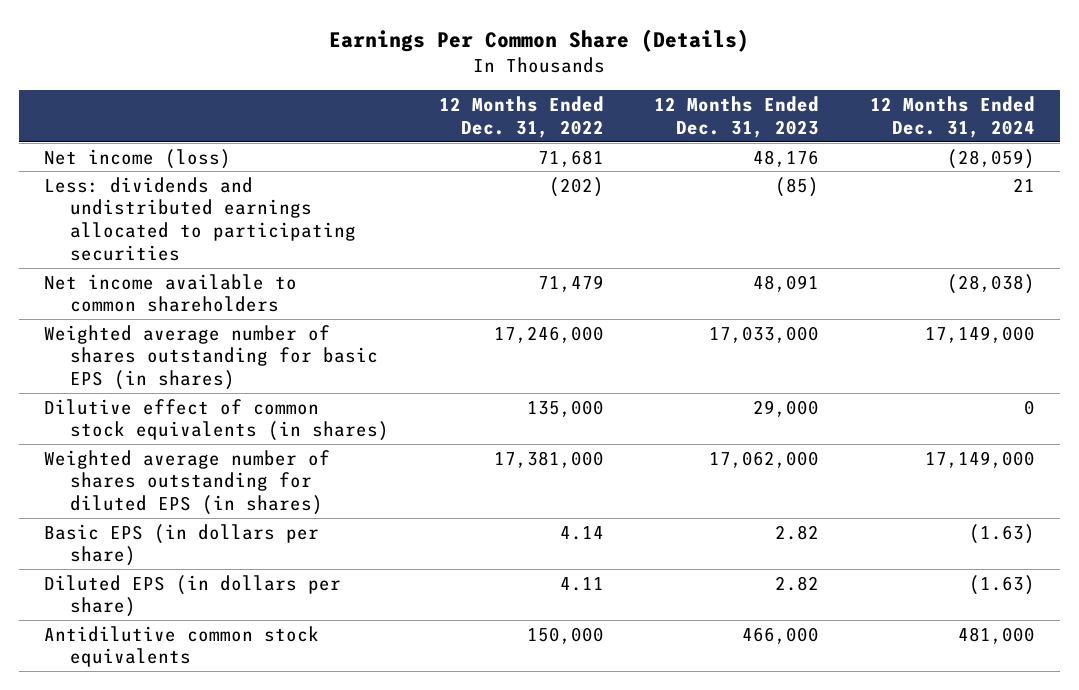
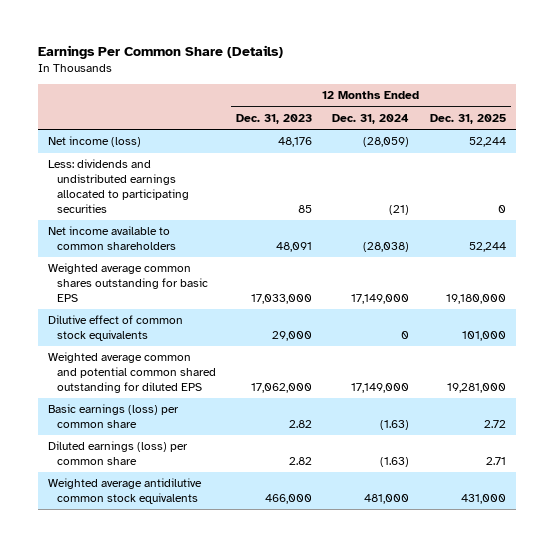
[438,95,604,138] 12 Months Ended Dec. 31, 2022 -> none
none -> [429,113,506,124] Dec. 31, 2025
[775,176,820,197] (85) -> [298,204,313,213] 85
[1012,177,1035,192] 21 -> [389,204,410,215] (21)
[43,324,378,391] Weighted average number of shares outstanding for basic EPS (in shares) -> [47,263,208,302] Weighted average common shares outstanding for basic EPS
[43,398,389,442] Dilutive effect of common stock equivalents (in shares) -> [47,315,183,342] Dilutive effect of common stock equivalents
[43,449,330,516] Weighted average number of shares outstanding for diluted EPS (in shares) -> [47,352,216,393] Weighted average common and potential common shared outstanding for diluted EPS
[43,523,319,567] Basic EPS (in dollars per share) -> [47,404,179,429] Basic earnings (loss) per common share
[43,574,341,618] Diluted EPS (in dollars per share) -> [47,441,188,466] Diluted earnings (loss) per common share
[43,625,319,668] Antidilutive common stock equivalents -> [47,478,202,505] Weighted average antidilutive common stock equivalents

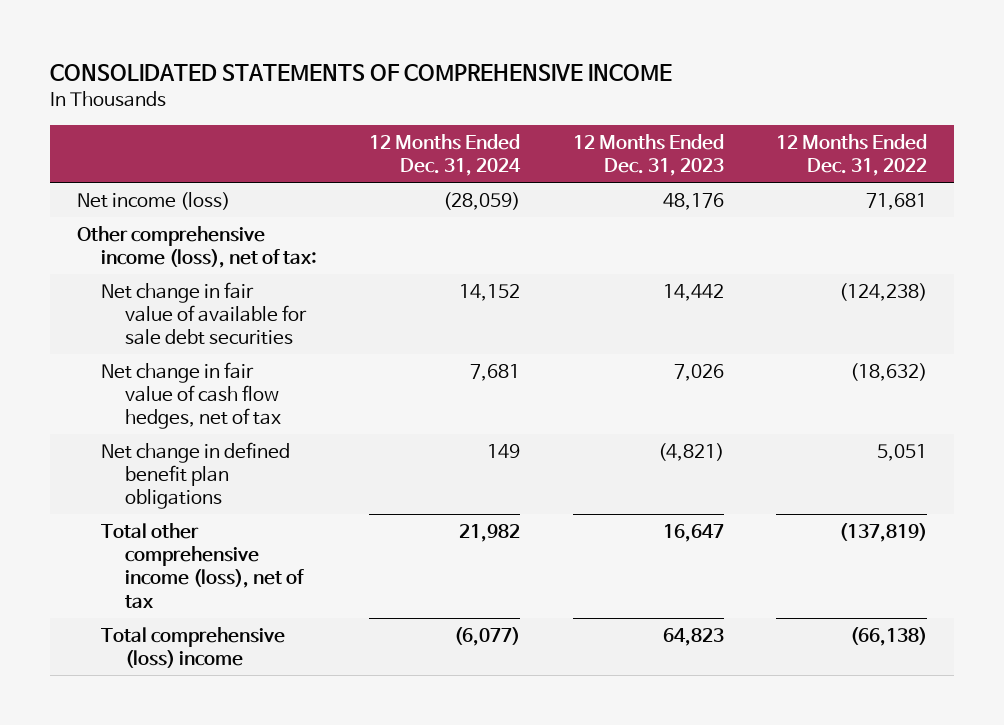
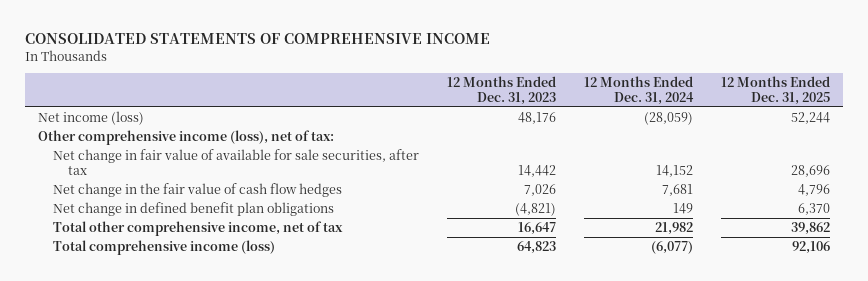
[776,133,928,177] 12 Months Ended Dec. 31, 2022 -> none
none -> [720,76,830,105] 12 Months Ended Dec. 31, 2025
[100,281,307,346] Net change in fair value of available for sale debt securities -> [53,149,420,175] Net change in fair value of available for sale securities, after tax
[100,361,281,430] Net change in fair value of cash flow hedges, net of tax -> [53,183,343,198] Net change in the fair value of cash flow hedges
[100,522,304,608] Total other comprehensive income (loss), net of tax -> [53,221,344,237] Total other comprehensive income, net of tax
[100,626,285,669] Total comprehensive (loss) income -> [53,240,276,256] Total comprehensive income (loss)

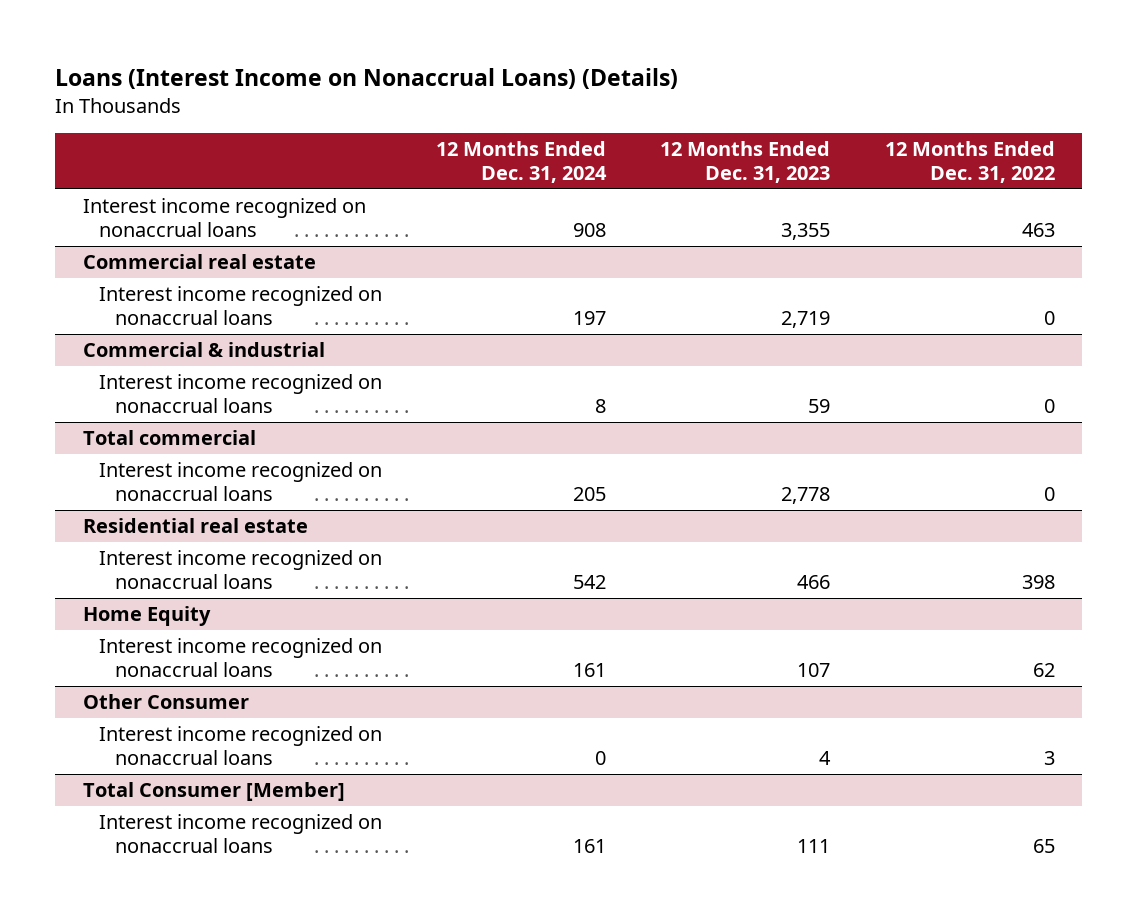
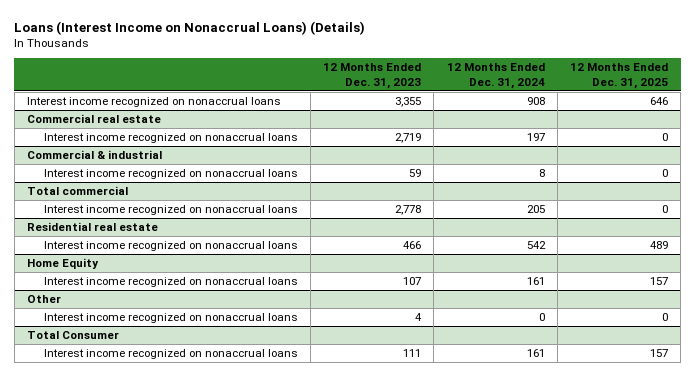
[884,140,1055,184] 12 Months Ended Dec. 31, 2022 -> none
none -> [570,63,669,89] 12 Months Ended Dec. 31, 2025
[82,693,249,709] Other Consumer -> [26,294,61,303] Other
[82,781,345,801] Total Consumer [Member] -> [26,330,119,339] Total Consumer

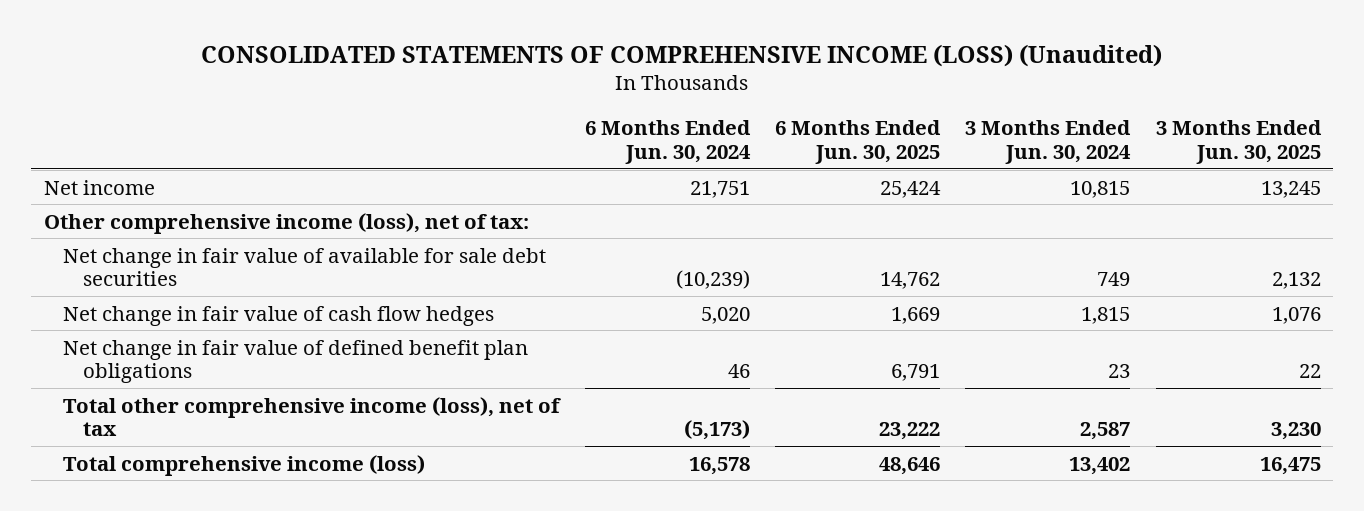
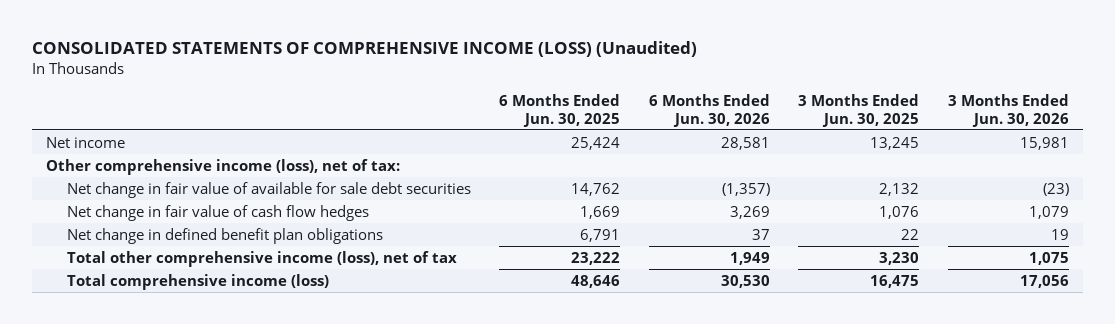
[584,120,751,164] 6 Months Ended Jun. 30, 2024 -> none
[965,120,1132,164] 3 Months Ended Jun. 30, 2024 -> none
none -> [648,93,770,127] 6 Months Ended Jun. 30, 2026
none -> [947,93,1069,127] 3 Months Ended Jun. 30, 2026
[63,339,529,384] Net change in fair value of defined benefit plan obligations -> [66,227,383,244] Net change in defined benefit plan obligations

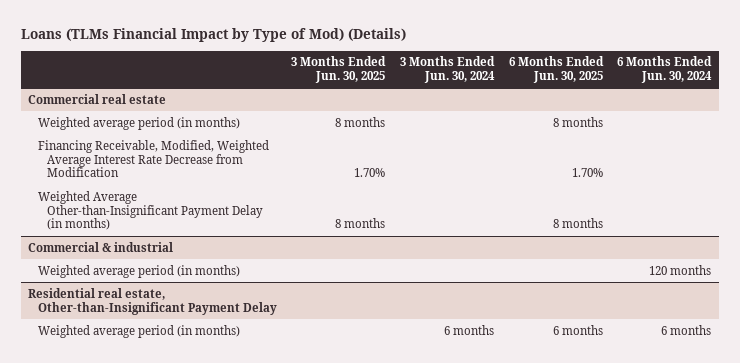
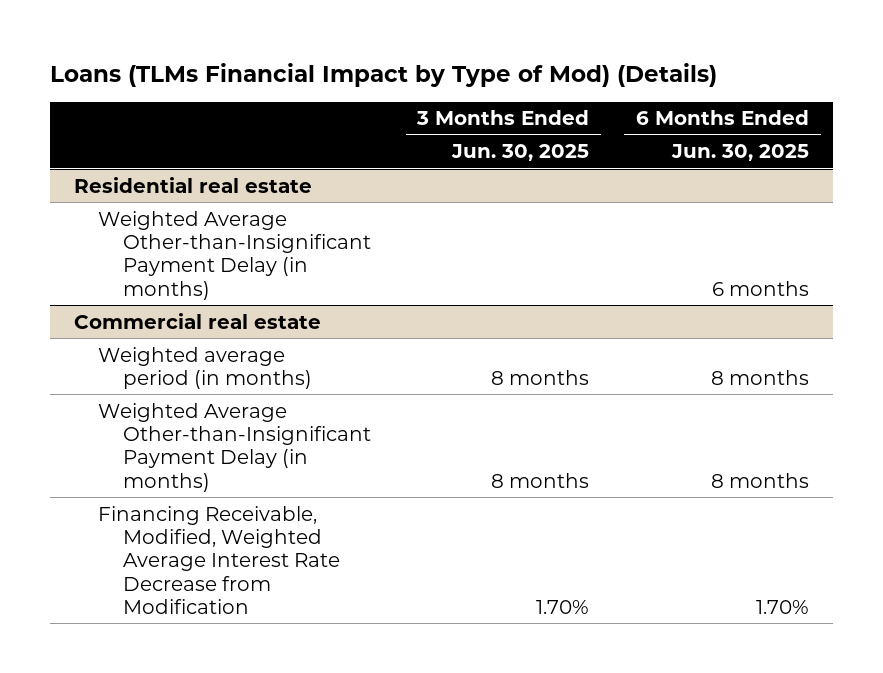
[399,56,495,84] 3 Months Ended Jun. 30, 2024 -> none
[617,56,713,84] 6 Months Ended Jun. 30, 2024 -> none
none -> [73,176,312,193] Residential real estate
none -> [98,210,371,300] Weighted Average Other-than-Insignificant Payment Delay (in months)
[28,241,174,252] Commercial & industrial -> none
[37,264,240,278] Weighted average period (in months) -> none
[28,287,277,315] Residential real estate, Other-than-Insignificant Payment Delay -> none
[37,324,240,338] Weighted average period (in months) -> none
[37,139,269,178] Financing Receivable, Modified, Weighted Average Interest Rate Decrease from Modification -> [98,505,340,614] Financing Receivable, Modified, Weighted Average Interest Rate Decrease from Modification

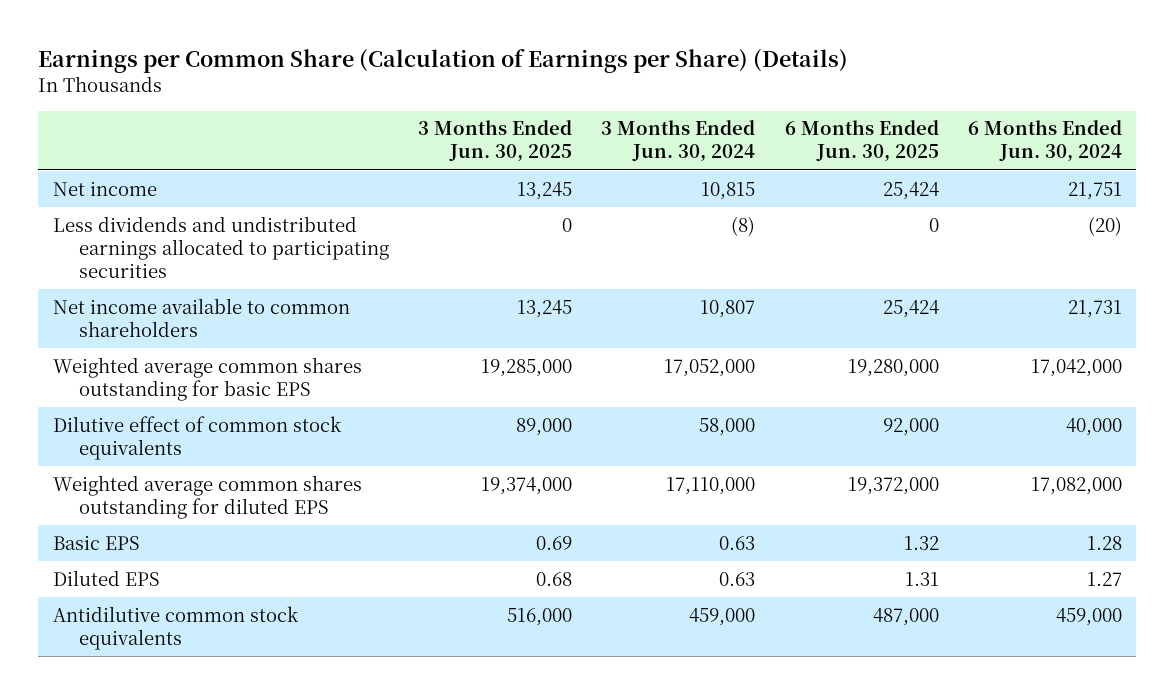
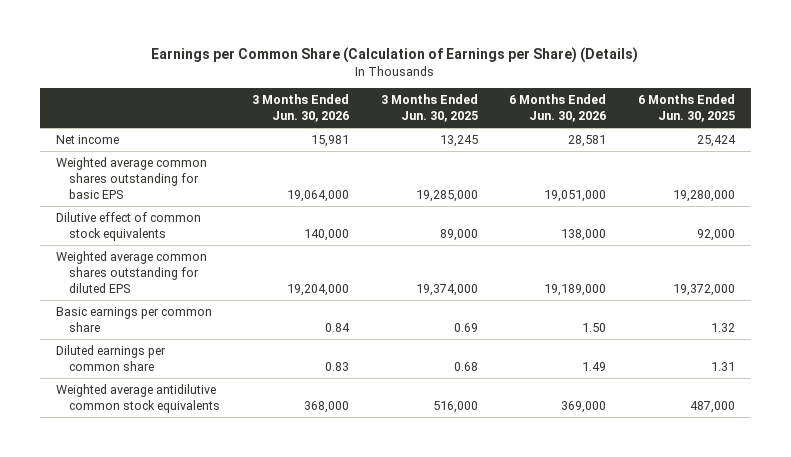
[601,120,756,163] 3 Months Ended Jun. 30, 2024 -> none
[967,120,1122,163] 6 Months Ended Jun. 30, 2024 -> none
none -> [251,94,349,123] 3 Months Ended Jun. 30, 2026
none -> [509,94,607,123] 6 Months Ended Jun. 30, 2026
[52,215,390,279] Less dividends and undistributed earnings allocated to participating securities -> none
[52,297,350,337] Net income available to common shareholders -> none
[52,534,139,550] Basic EPS -> [55,307,212,332] Basic earnings per common share
[52,569,159,586] Diluted EPS -> [55,345,166,371] Diluted earnings per common share
[52,605,299,650] Antidilutive common stock equivalents -> [55,384,221,413] Weighted average antidilutive common stock equivalents

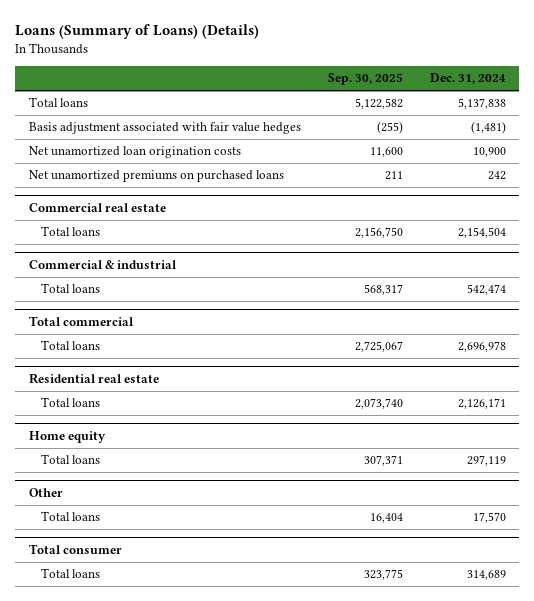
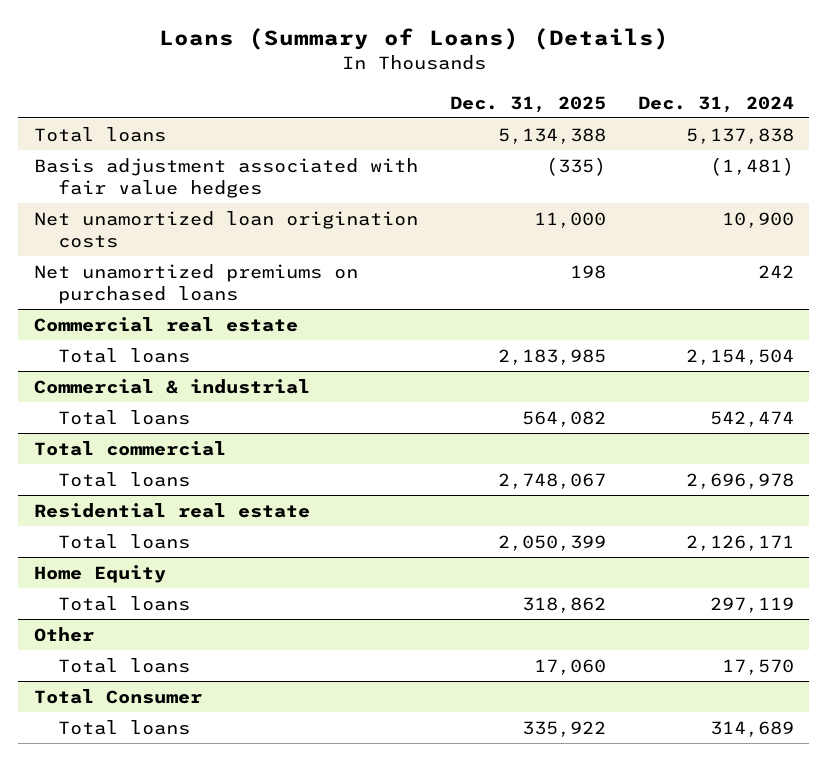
[327,73,403,86] Sep. 30, 2025 -> none
none -> [449,95,606,113] Dec. 31, 2025
[28,430,106,443] Home equity -> [33,564,166,583] Home Equity
[28,543,122,554] Total consumer -> [33,688,202,704] Total Consumer

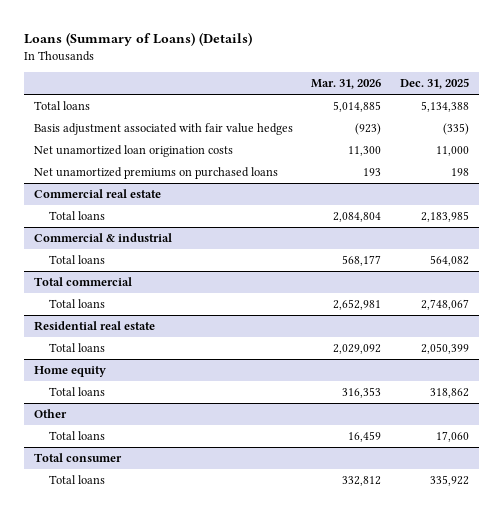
[637,95,794,113] Dec. 31, 2024 -> none
none -> [311,79,382,90] Mar. 31, 2026
[33,564,166,583] Home Equity -> [33,365,106,377] Home equity
[33,688,202,704] Total Consumer -> [33,452,122,462] Total consumer

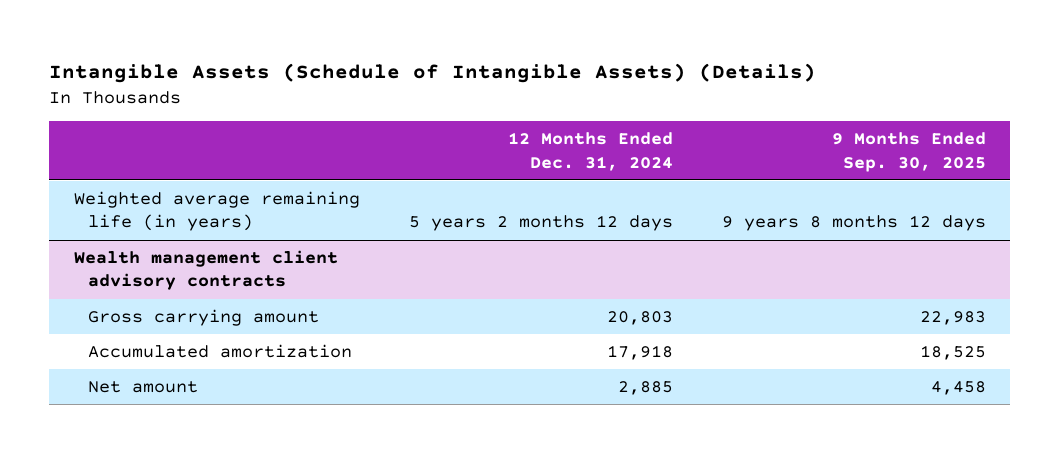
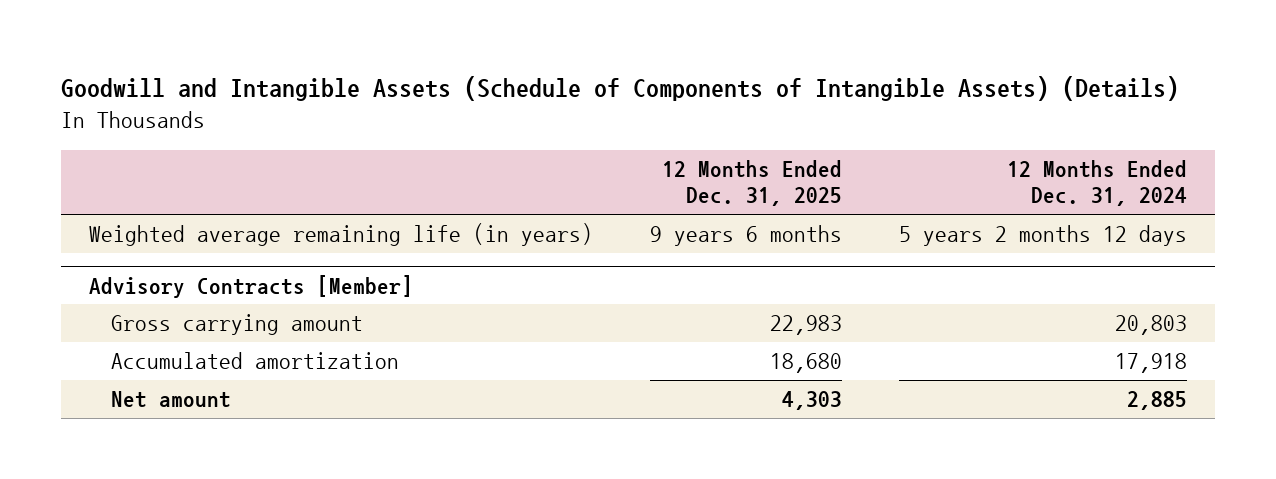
[49,62,817,83] Intangible Assets (Schedule of Intangible Assets) (Details) -> [60,75,1179,101] Goodwill and Intangible Assets (Schedule of Components of Intangible Assets) (Details)
[831,132,986,172] 9 Months Ended Sep. 30, 2025 -> none
none -> [661,159,842,207] 12 Months Ended Dec. 31, 2025
[73,250,338,291] Wealth management client advisory contracts -> [88,274,413,298] Advisory Contracts [Member]

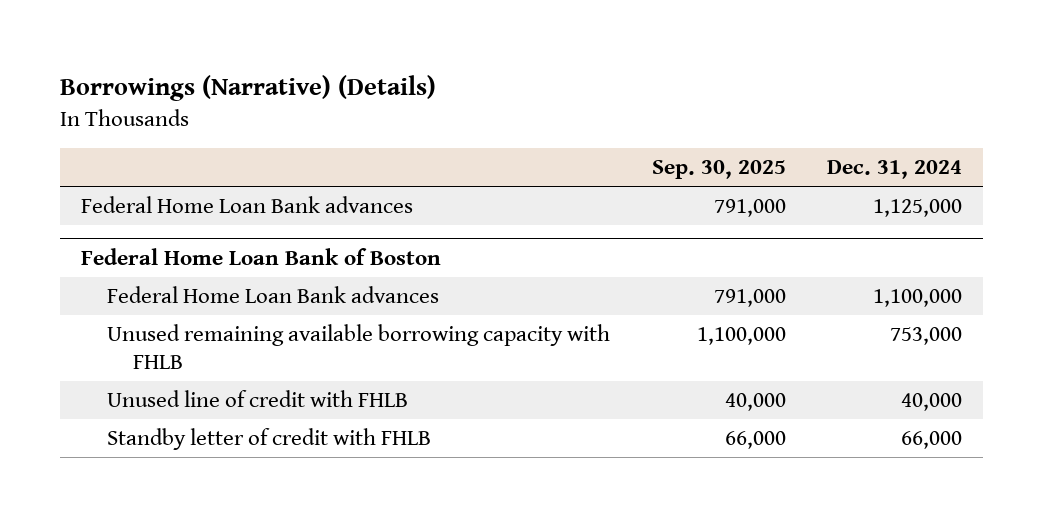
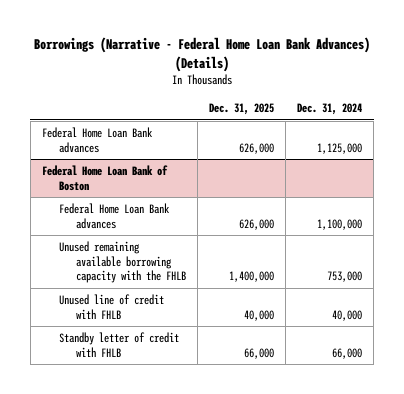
[60,75,437,102] Borrowings (Narrative) (Details) -> [34,37,371,72] Borrowings (Narrative - Federal Home Loan Bank Advances) (Details)
[651,160,786,180] Sep. 30, 2025 -> none
none -> [209,103,275,116] Dec. 31, 2025
[107,324,611,369] Unused remaining available borrowing capacity with FHLB -> [59,241,187,284] Unused remaining available borrowing capacity with the FHLB

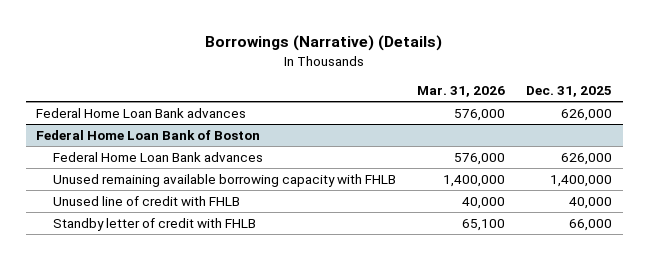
[34,37,371,72] Borrowings (Narrative - Federal Home Loan Bank Advances) (Details) -> [205,35,443,52] Borrowings (Narrative) (Details)
[297,103,363,116] Dec. 31, 2024 -> none
none -> [416,86,505,98] Mar. 31, 2026
[59,241,187,284] Unused remaining available borrowing capacity with the FHLB -> [52,173,396,187] Unused remaining available borrowing capacity with FHLB

